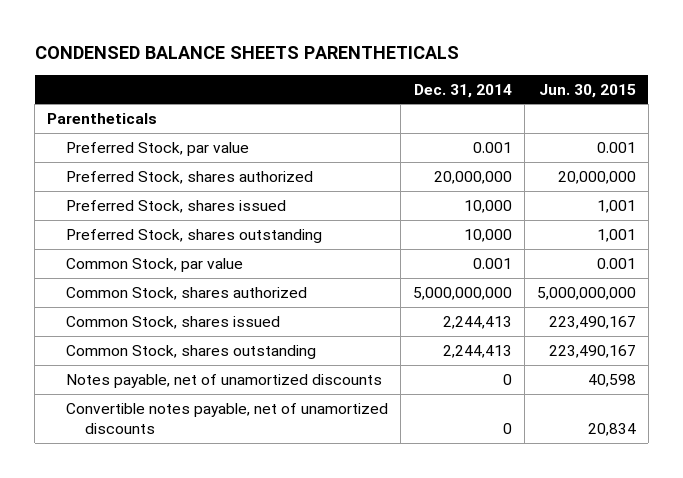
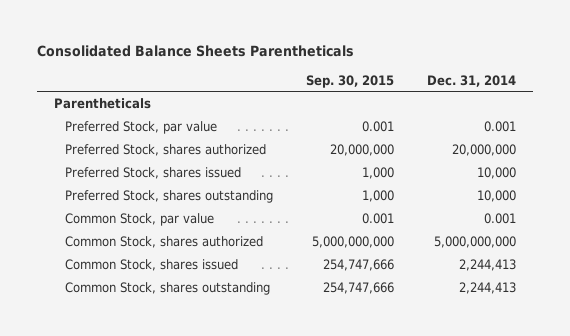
[34,46,459,60] CONDENSED BALANCE SHEETS PARENTHETICALS -> [37,45,355,58] Consolidated Balance Sheets Parentheticals
[538,83,636,98] Jun. 30, 2015 -> none
none -> [305,74,394,88] Sep. 30, 2015
[66,373,383,388] Notes payable, net of unamortized discounts -> none
[66,402,389,435] Convertible notes payable, net of unamortized discounts -> none

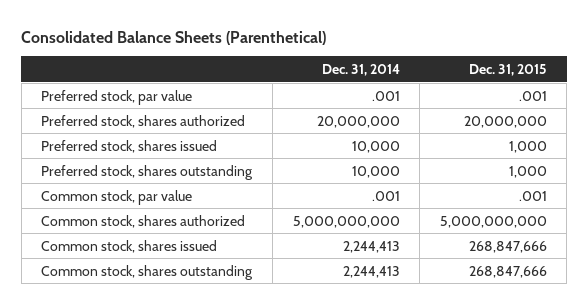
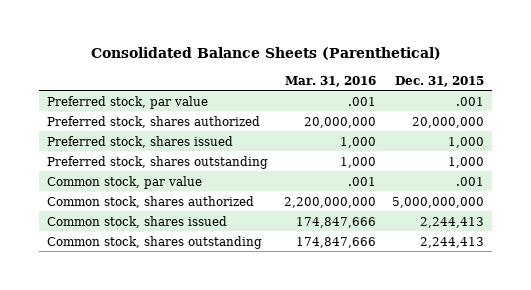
[321,64,400,77] Dec. 31, 2014 -> none
none -> [285,75,377,87] Mar. 31, 2016
[468,240,547,253] 268,847,666 -> [419,216,484,228] 2,244,413
[468,265,547,278] 268,847,666 -> [419,236,484,248] 2,244,413

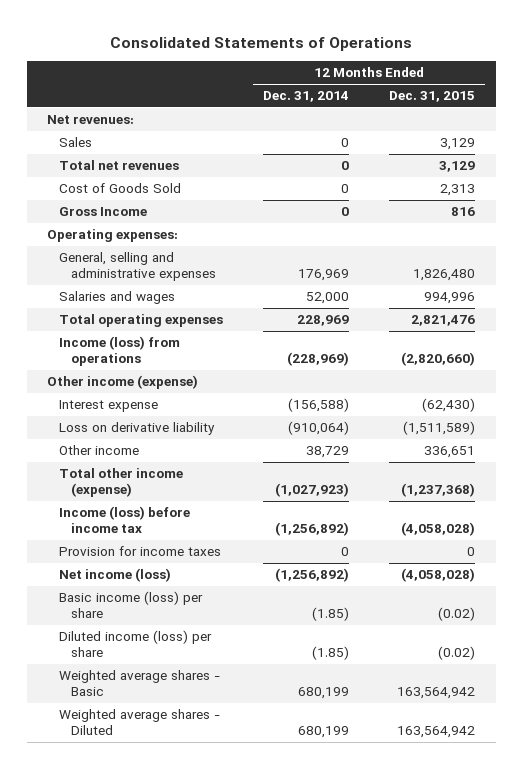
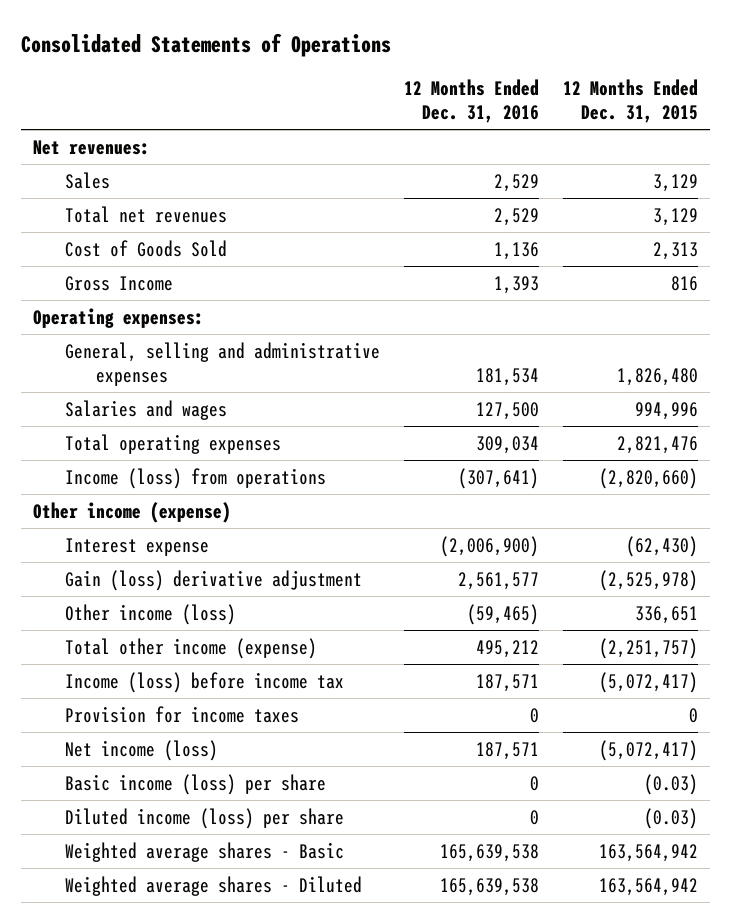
[263,91,350,103] Dec. 31, 2014 -> none
none -> [404,79,540,124] 12 Months Ended Dec. 31, 2016
[59,422,216,436] Loss on derivative liability -> none
none -> [64,569,362,591] Gain (loss) derivative adjustment
[59,445,140,456] Other income -> [64,603,236,625] Other income (loss)
[401,483,476,498] (1,237,368) -> [599,637,699,659] (2,251,757)
[401,522,476,537] (4,058,028) -> [599,671,699,693] (5,072,417)
[401,568,476,583] (4,058,028) -> [599,739,699,761] (5,072,417)
[438,607,476,622] (0.02) -> [644,773,699,795] (0.03)
[438,646,476,661] (0.02) -> [644,807,699,829] (0.03)

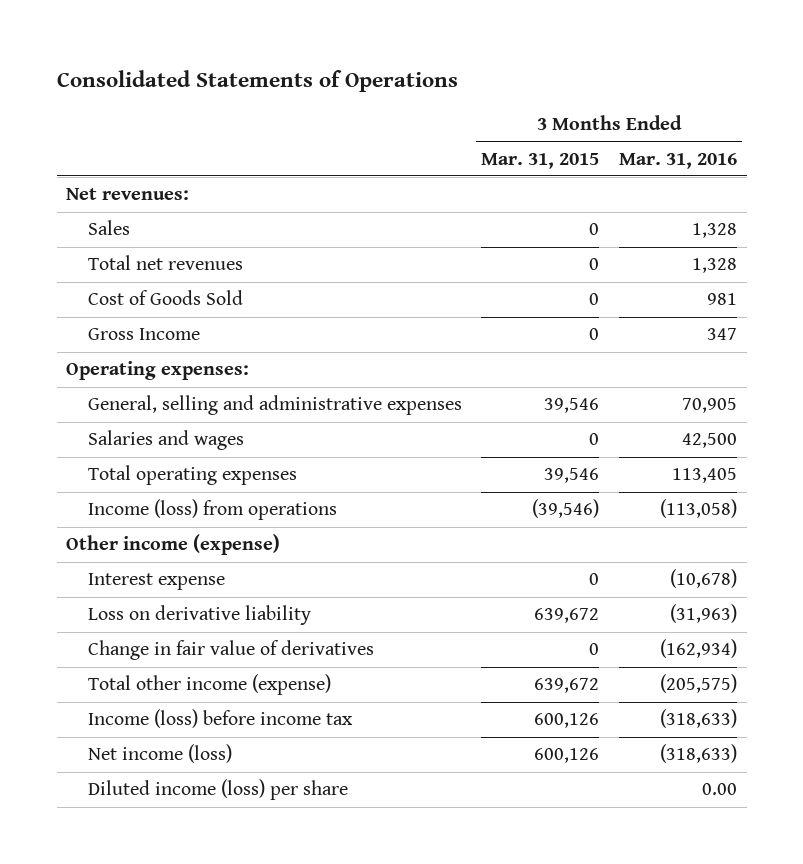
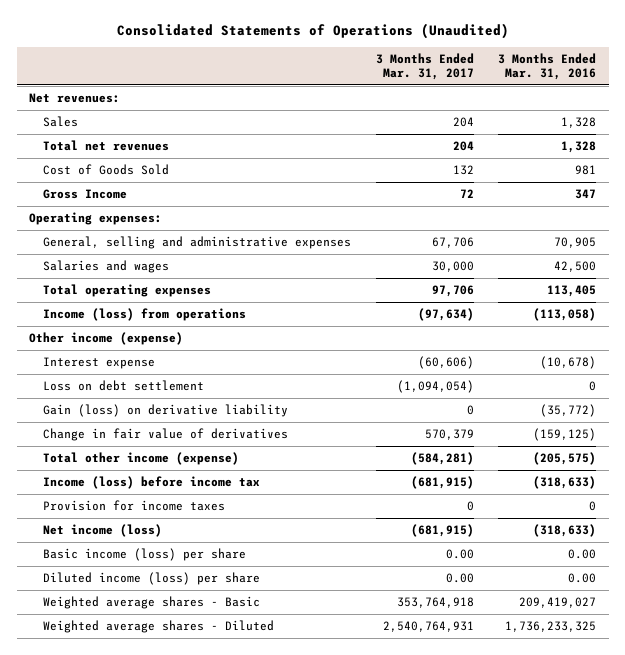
[56,70,458,93] Consolidated Statements of Operations -> [116,22,509,39] Consolidated Statements of Operations (Unaudited)
[481,152,600,169] Mar. 31, 2015 -> none
none -> [375,52,474,81] 3 Months Ended Mar. 31, 2017
none -> [42,379,204,391] Loss on debt settlement
[87,605,311,626] Loss on derivative liability -> [42,403,288,417] Gain (loss) on derivative liability
[669,604,737,624] (31,963) -> [540,403,597,417] (35,772)
[659,639,737,659] (162,934) -> [533,427,597,441] (159,125)
none -> [42,499,225,511] Provision for income taxes
none -> [42,547,246,561] Basic income (loss) per share
none -> [42,595,260,609] Weighted average shares - Basic
none -> [42,619,274,633] Weighted average shares - Diluted

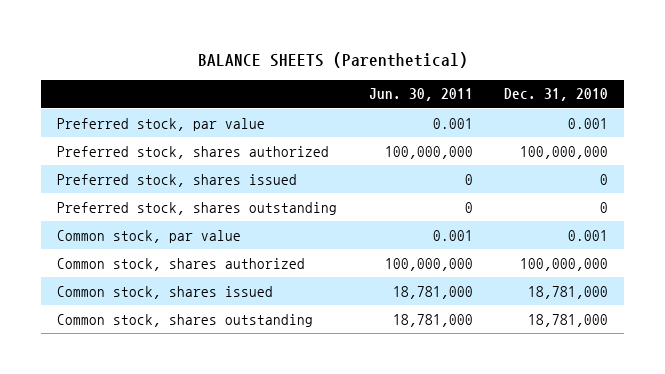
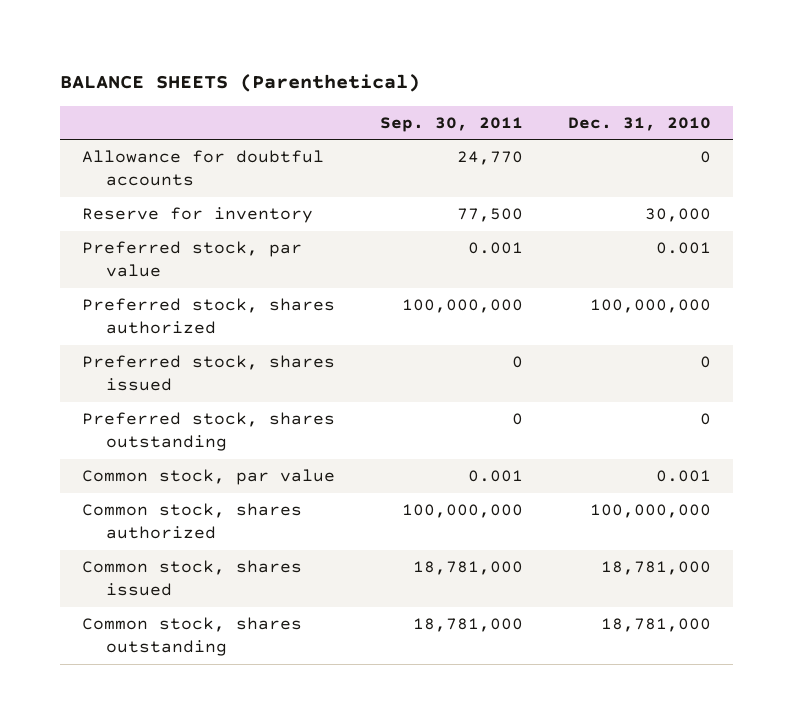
[368,88,473,102] Jun. 30, 2011 -> none
none -> [380,116,524,132] Sep. 30, 2011
none -> [82,150,325,187] Allowance for doubtful accounts
none -> [82,207,314,224] Reserve for inventory

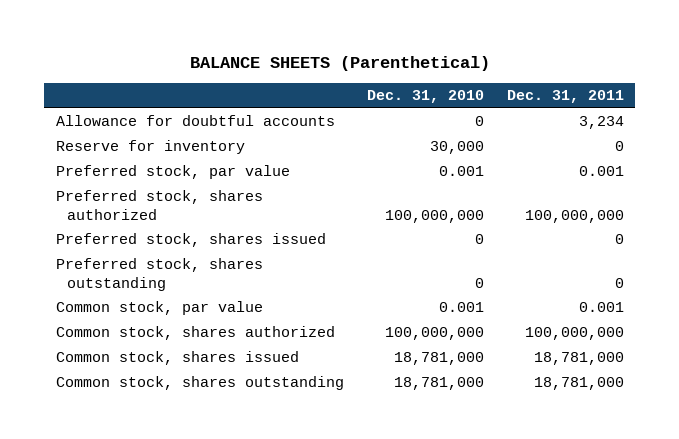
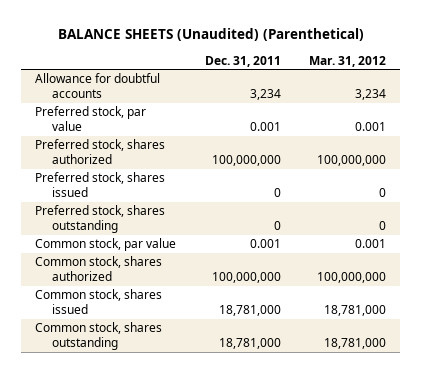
[189,55,490,71] BALANCE SHEETS (Parenthetical) -> [57,28,364,42] BALANCE SHEETS (Unaudited) (Parenthetical)
[366,89,484,103] Dec. 31, 2010 -> none
none -> [309,55,387,67] Mar. 31, 2012
[55,140,245,155] Reserve for inventory -> none

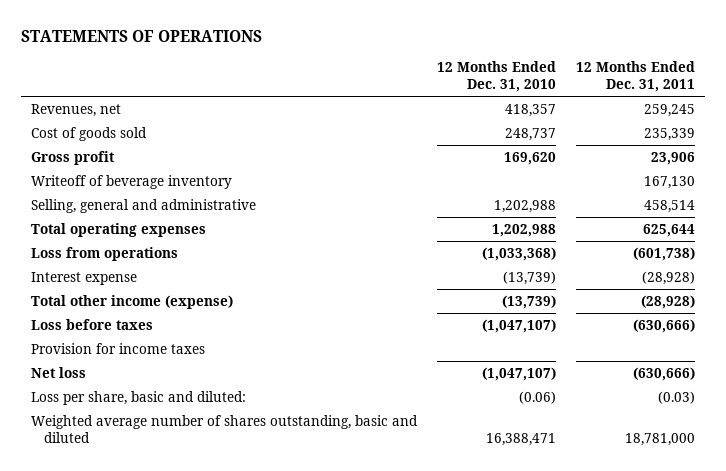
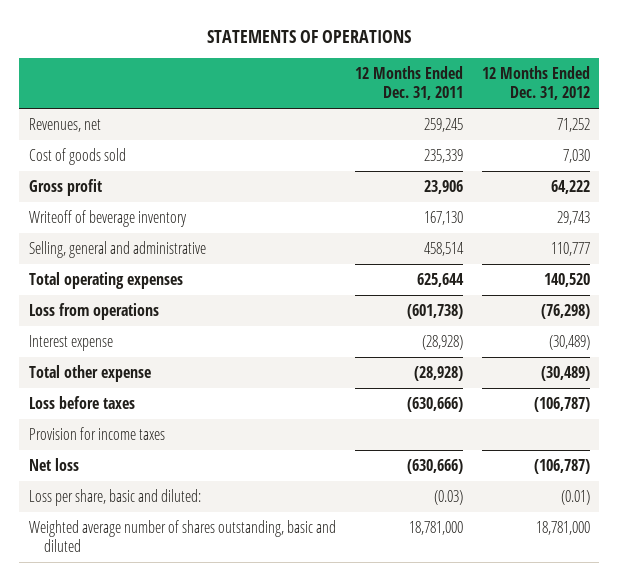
[436,61,556,92] 12 Months Ended Dec. 31, 2010 -> none
none -> [481,66,590,101] 12 Months Ended Dec. 31, 2012
[30,294,233,309] Total other income (expense) -> [28,364,151,382] Total other expense

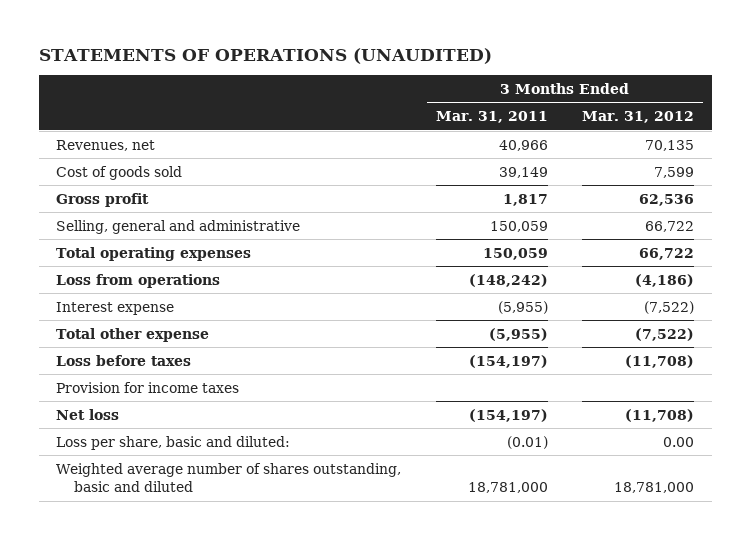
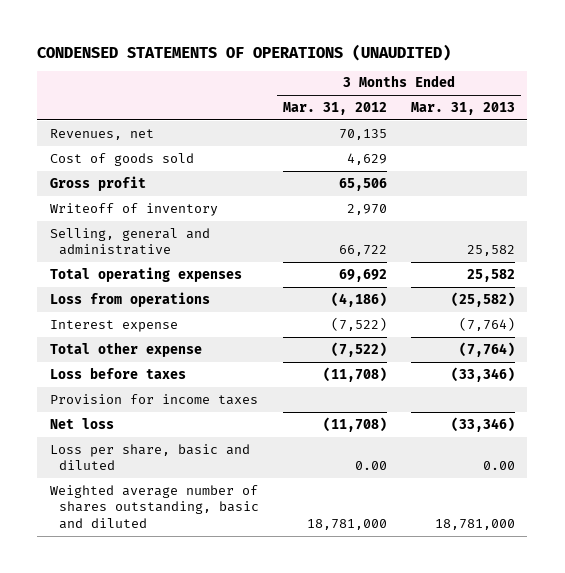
[38,47,492,64] STATEMENTS OF OPERATIONS (UNAUDITED) -> [37,43,452,61] CONDENSED STATEMENTS OF OPERATIONS (UNAUDITED)
[435,111,548,124] Mar. 31, 2011 -> none
none -> [411,101,516,115] Mar. 31, 2013
[654,166,695,178] 7,599 -> [346,152,387,165] 4,629
[639,193,695,206] 62,536 -> [338,177,387,191] 65,506
none -> [49,202,218,216] Writeoff of inventory
[639,247,695,260] 66,722 -> [338,268,387,282] 69,692
[55,435,290,450] Loss per share, basic and diluted: -> [49,443,250,471] Loss per share, basic and diluted

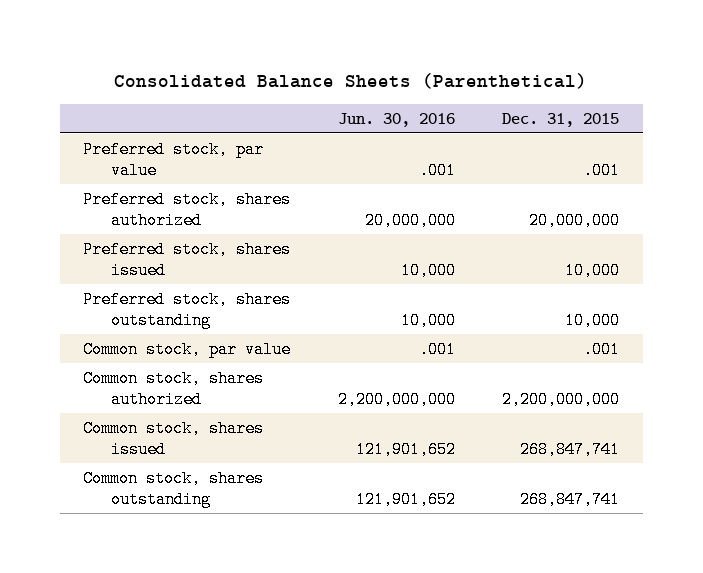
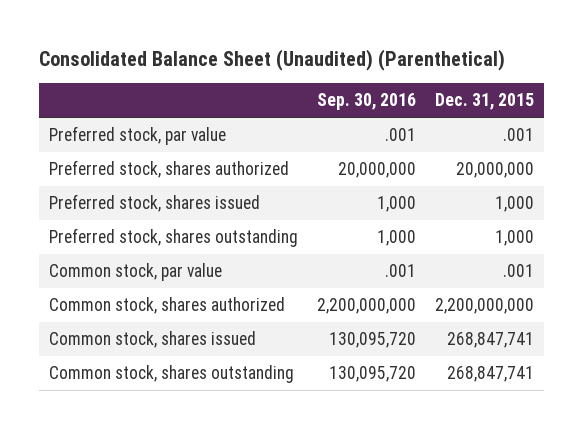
[114,72,588,89] Consolidated Balance Sheets (Parenthetical) -> [38,48,505,71] Consolidated Balance Sheet (Unaudited) (Parenthetical)
[337,112,455,127] Jun. 30, 2016 -> none
none -> [316,93,416,111] Sep. 30, 2016
[565,261,621,279] 10,000 -> [495,196,535,213] 1,000
[565,311,621,329] 10,000 -> [495,230,535,247] 1,000

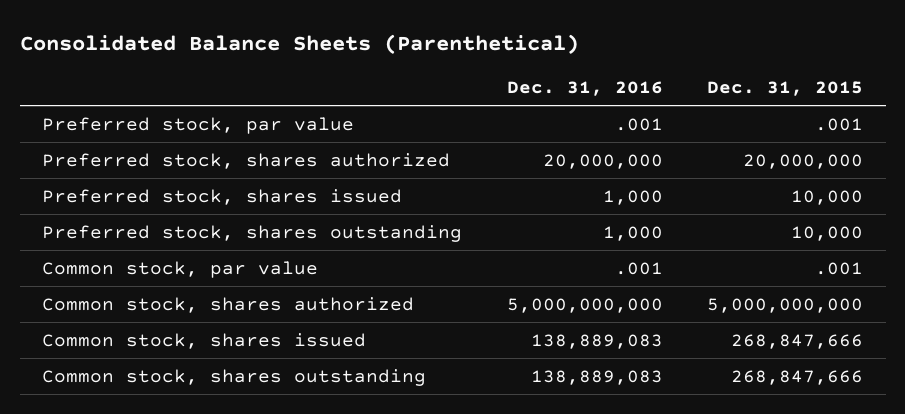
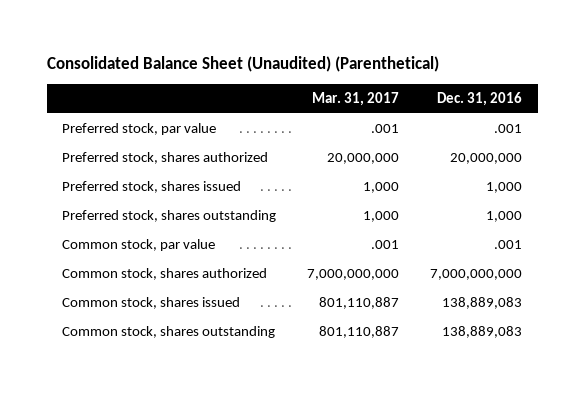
[19,33,579,54] Consolidated Balance Sheets (Parenthetical) -> [46,56,439,73] Consolidated Balance Sheet (Unaudited) (Parenthetical)
[707,80,864,96] Dec. 31, 2015 -> none
none -> [312,92,400,107] Mar. 31, 2017
[506,297,663,313] 5,000,000,000 -> [430,269,523,281] 7,000,000,000

